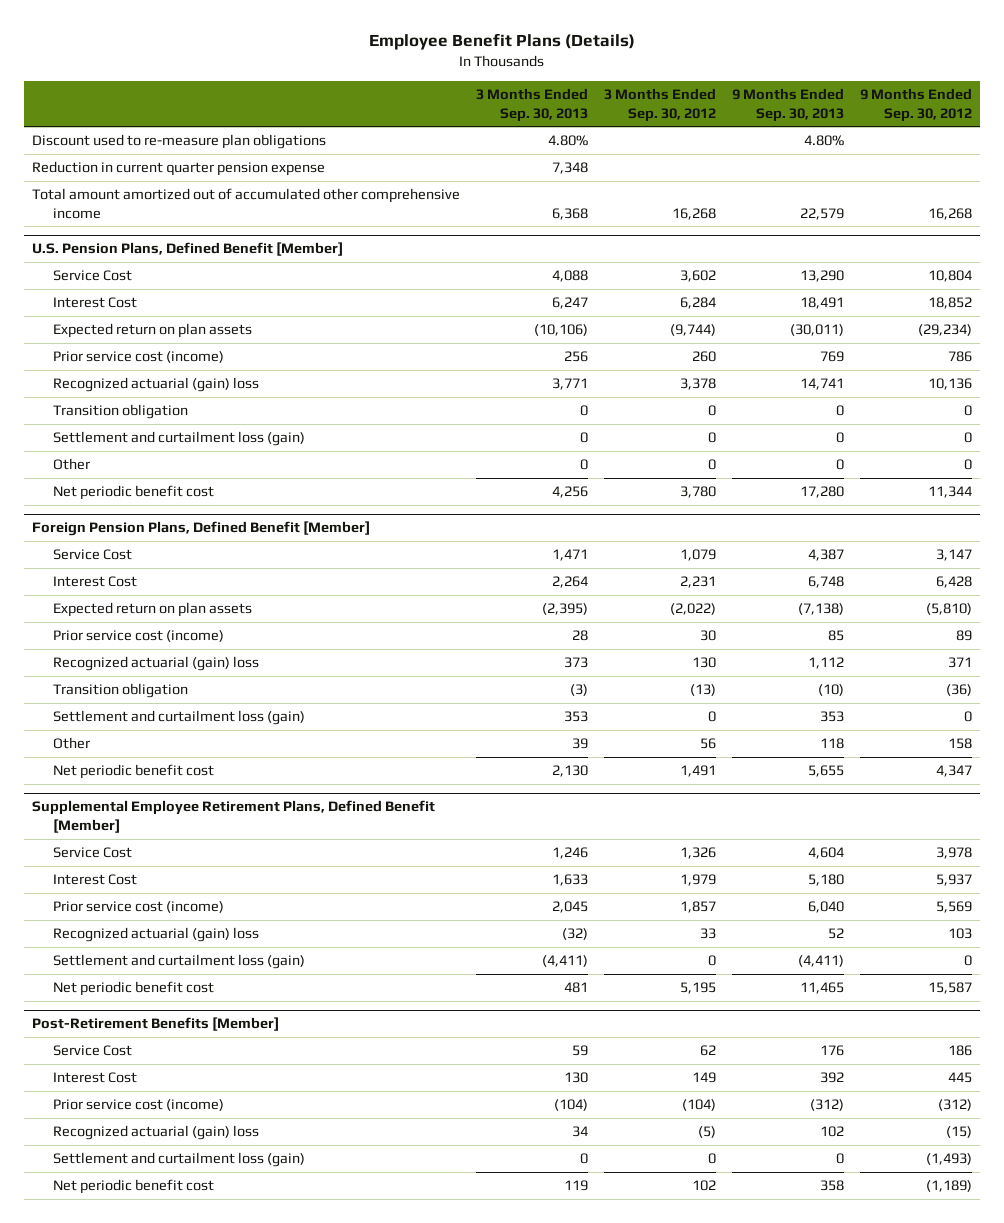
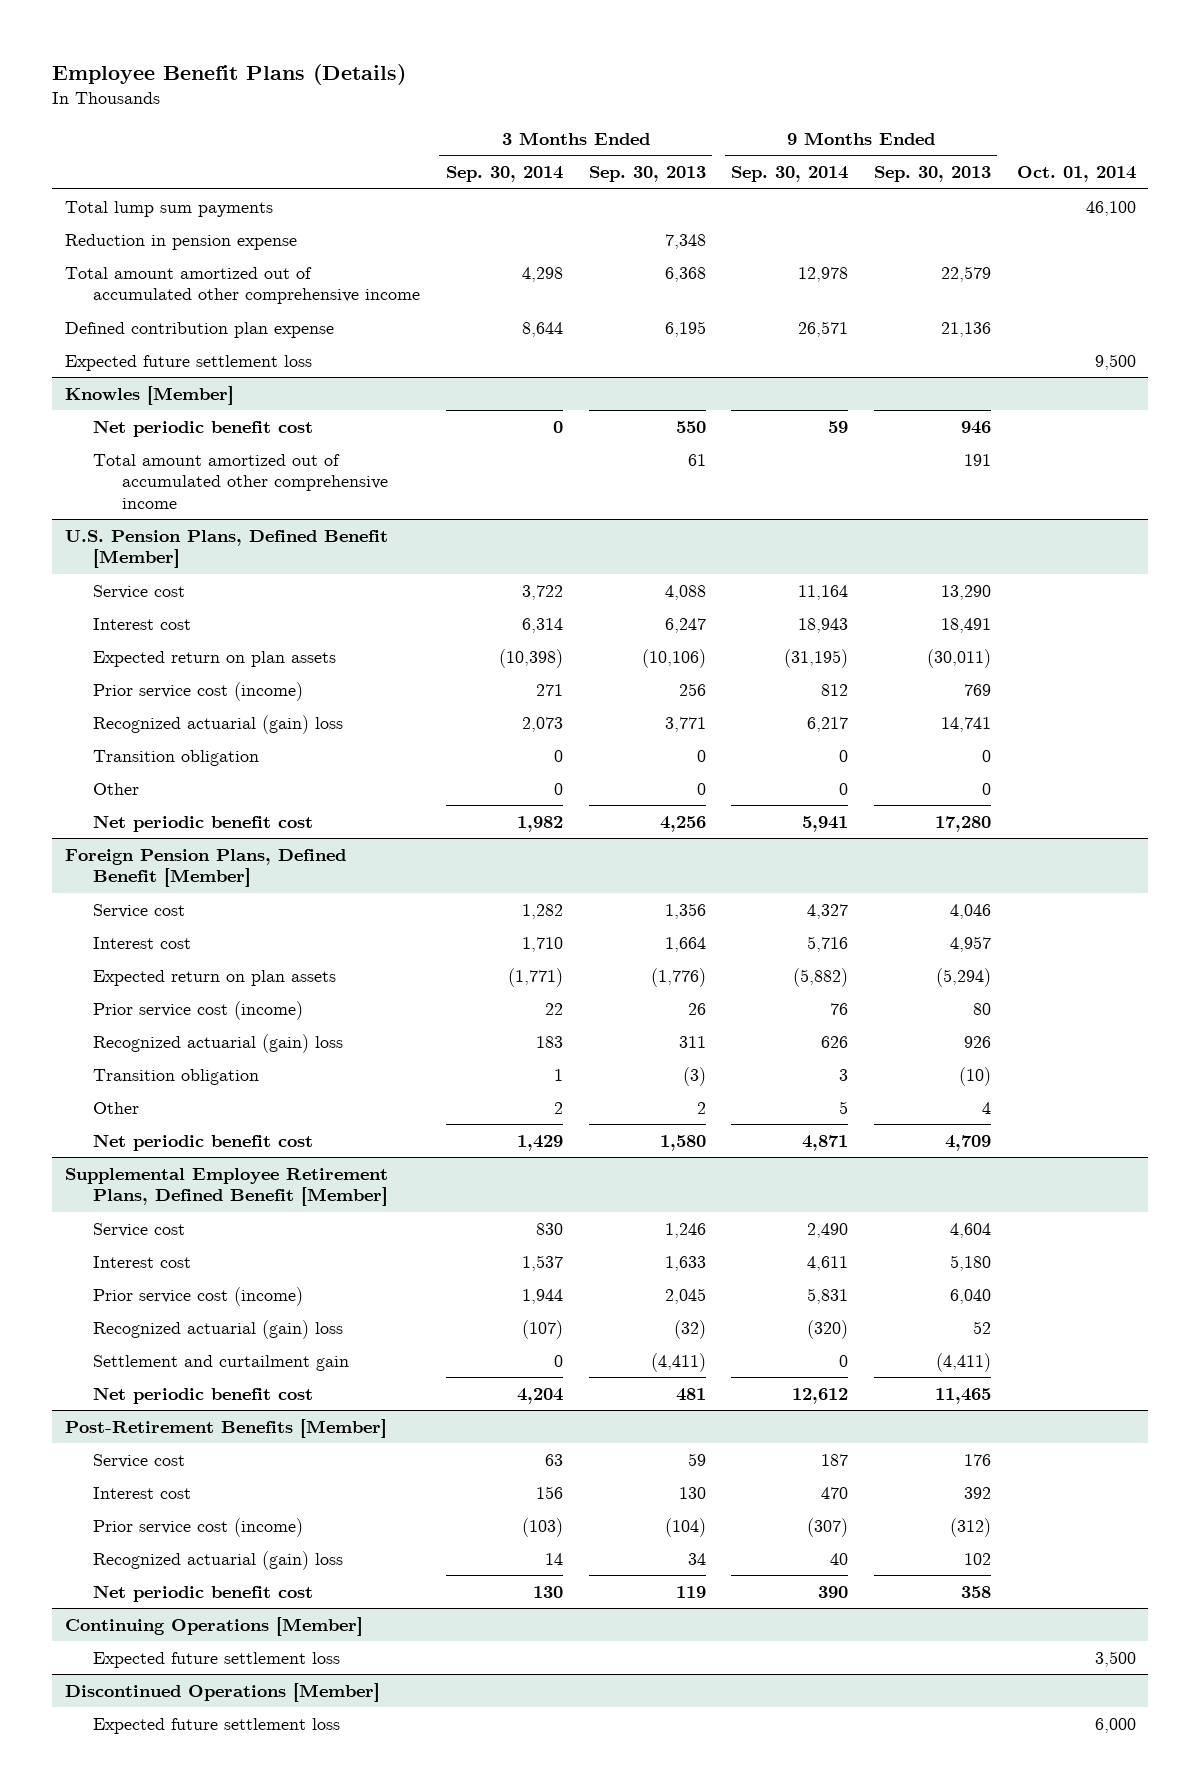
[603,88,716,122] 3 Months Ended Sep. 30, 2012 -> none
[860,88,973,122] 9 Months Ended Sep. 30, 2012 -> none
none -> [445,166,563,183] Sep. 30, 2014
none -> [731,166,849,183] Sep. 30, 2014
none -> [1016,166,1136,183] Oct. 01, 2014
[31,134,326,150] Discount used to re-measure plan obligations -> none
none -> [64,200,273,217] Total lump sum payments
[31,161,325,177] Reduction in current quarter pension expense -> [64,233,297,250] Reduction in pension expense
none -> [64,321,334,338] Defined contribution plan expense
none -> [64,354,312,371] Expected future settlement loss
none -> [64,385,234,405] Knowles [Member]
none -> [93,419,314,437] Net periodic benefit cost
none -> [93,453,388,509] Total amount amortized out of accumulated other comprehensive income
[53,270,133,282] Service Cost -> [93,584,186,599] Service cost
[53,297,138,309] Interest Cost -> [93,617,192,630] Interest cost
[53,431,306,447] Settlement and curtailment loss (gain) -> none
[53,549,133,561] Service Cost -> [93,903,186,918] Service cost
[551,549,588,562] 1,471 -> [664,902,706,919] 1,356
[808,549,845,562] 4,387 -> [949,903,991,919] 4,046
[53,576,138,588] Interest Cost -> [93,936,192,949] Interest cost
[551,576,588,589] 2,264 -> [664,936,706,952] 1,664
[808,576,845,589] 6,748 -> [949,935,991,952] 4,957
[541,603,588,616] (2,395) -> [650,967,706,987] (1,776)
[798,603,845,616] (7,138) -> [935,967,991,987] (5,294)
[571,630,588,642] 28 -> [687,1002,706,1015] 26
[828,630,845,642] 85 -> [972,1002,991,1015] 80
[563,657,588,669] 373 -> [678,1035,706,1048] 311
[808,657,845,670] 1,112 -> [963,1035,991,1048] 926
[53,710,306,726] Settlement and curtailment loss (gain) -> none
[571,738,588,750] 39 -> [696,1101,706,1114] 2
[820,738,845,750] 118 -> [981,1101,991,1114] 4
[551,765,588,778] 2,130 -> [659,1134,706,1151] 1,580
[808,765,845,778] 5,655 -> [944,1134,991,1151] 4,709
[53,847,133,859] Service Cost -> [93,1222,186,1237] Service cost
[53,874,138,886] Interest Cost -> [93,1255,192,1268] Interest cost
[53,954,306,970] Settlement and curtailment loss (gain) -> [93,1354,350,1371] Settlement and curtailment gain
[53,1045,133,1057] Service Cost -> [93,1453,186,1468] Service cost
[53,1072,138,1084] Interest Cost -> [93,1486,192,1499] Interest cost
[53,1152,306,1168] Settlement and curtailment loss (gain) -> none
none -> [64,1616,363,1636] Continuing Operations [Member]
none -> [93,1651,341,1668] Expected future settlement loss
none -> [64,1682,380,1702] Discontinued Operations [Member]
none -> [93,1717,341,1734] Expected future settlement loss

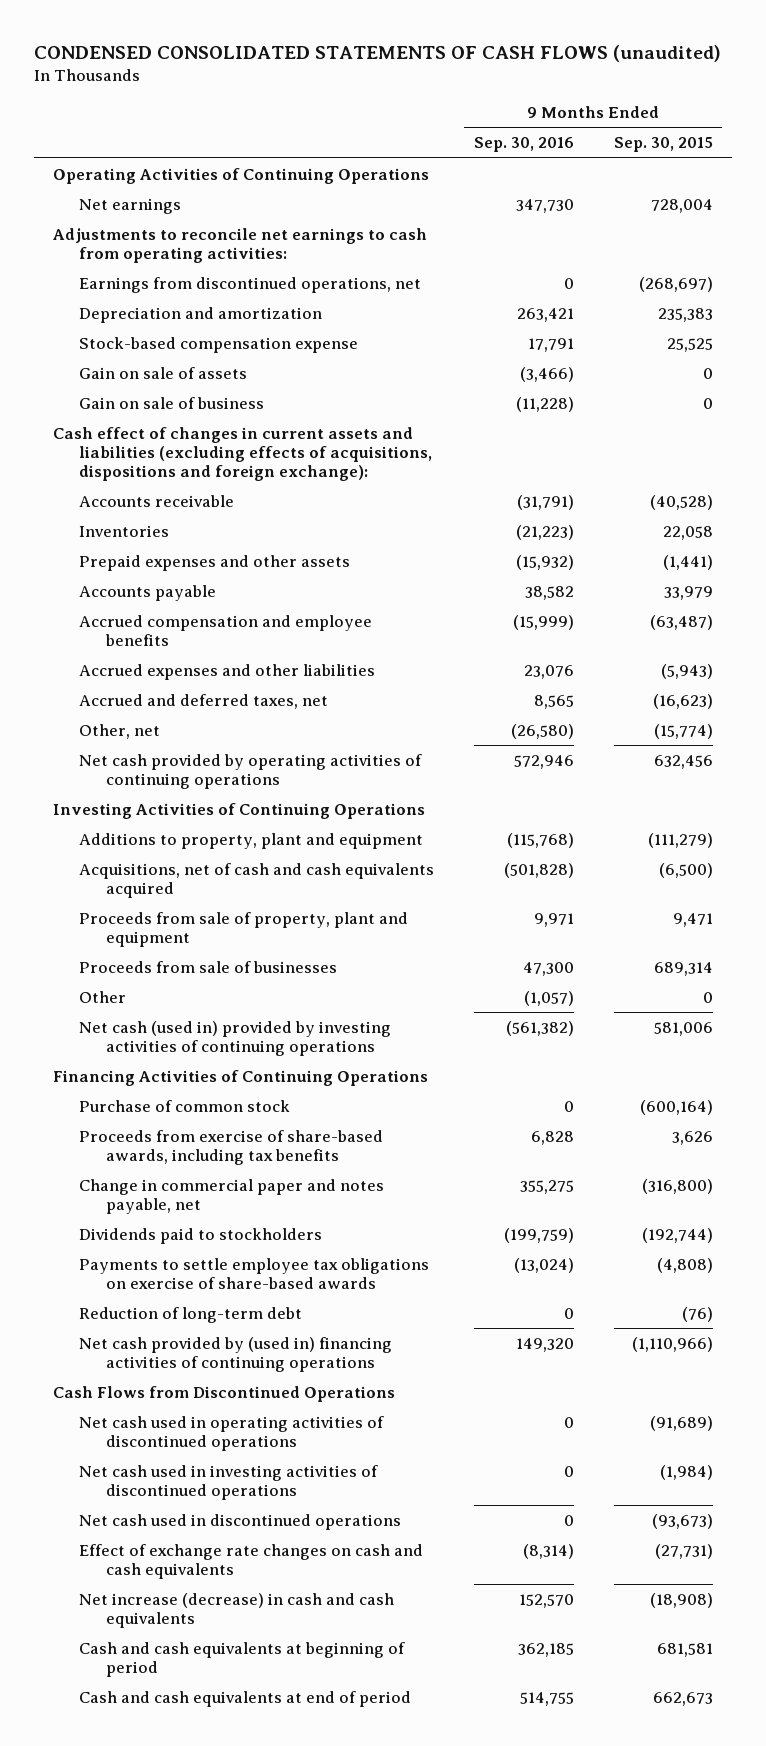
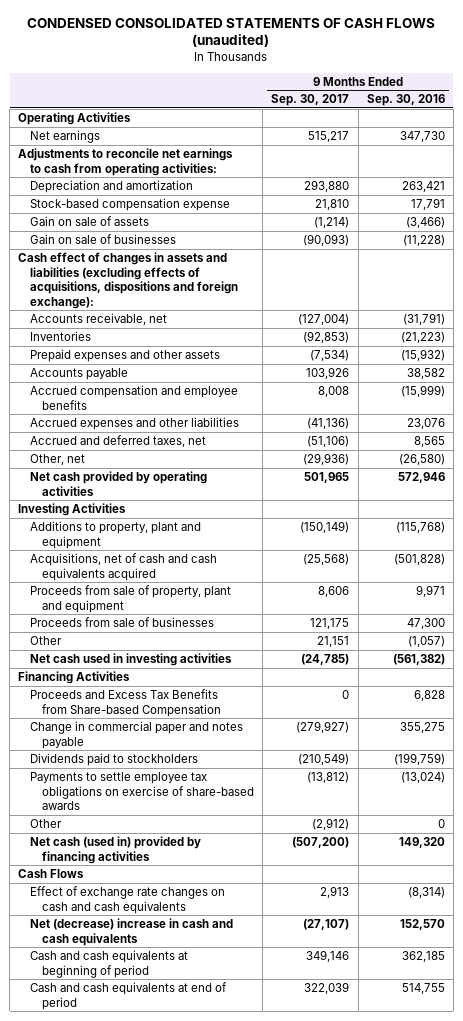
[613,137,713,153] Sep. 30, 2015 -> none
none -> [271,94,350,107] Sep. 30, 2017
[53,167,430,184] Operating Activities of Continuing Operations -> [18,112,132,126] Operating Activities
[79,276,422,293] Earnings from discontinued operations, net -> none
[79,396,265,409] Gain on sale of business -> [30,234,177,245] Gain on sale of businesses
[53,426,433,481] Cash effect of changes in current assets and liabilities (excluding effects of acquisitions, dispositions and foreign exchange): -> [18,252,239,309] Cash effect of changes in assets and liabilities (excluding effects of acquisitions, dispositions and foreign exchange):
[79,494,235,507] Accounts receivable -> [30,313,168,326] Accounts receivable, net
[79,753,423,789] Net cash provided by operating activities of continuing operations -> [30,471,208,496] Net cash provided by operating activities
[53,802,426,819] Investing Activities of Continuing Operations -> [18,503,127,517] Investing Activities
[79,1099,291,1112] Purchase of common stock -> none
[79,1020,392,1056] Net cash (used in) provided by investing activities of continuing operations -> [30,653,233,667] Net cash used in investing activities
[53,1069,429,1086] Financing Activities of Continuing Operations -> [18,671,131,685] Financing Activities
[79,1129,384,1165] Proceeds from exercise of share-based awards, including tax benefits -> [30,689,222,717] Proceeds and Excess Tax Benefits from Share-based Compensation
[79,1178,385,1214] Change in commercial paper and notes payable, net -> [30,721,244,749] Change in commercial paper and notes payable
[79,1306,303,1323] Reduction of long-term debt -> none
[79,1415,385,1451] Net cash used in operating activities of discontinued operations -> none
[79,1464,379,1500] Net cash used in investing activities of discontinued operations -> none
[79,1513,402,1530] Net cash used in discontinued operations -> none
none -> [30,819,63,829] Other
[79,1336,393,1372] Net cash provided by (used in) financing activities of continuing operations -> [30,836,202,864] Net cash (used in) provided by financing activities
[53,1385,396,1402] Cash Flows from Discontinued Operations -> [18,869,85,879] Cash Flows
[79,1592,395,1628] Net increase (decrease) in cash and cash equivalents -> [30,918,234,946] Net (decrease) increase in cash and cash equivalents

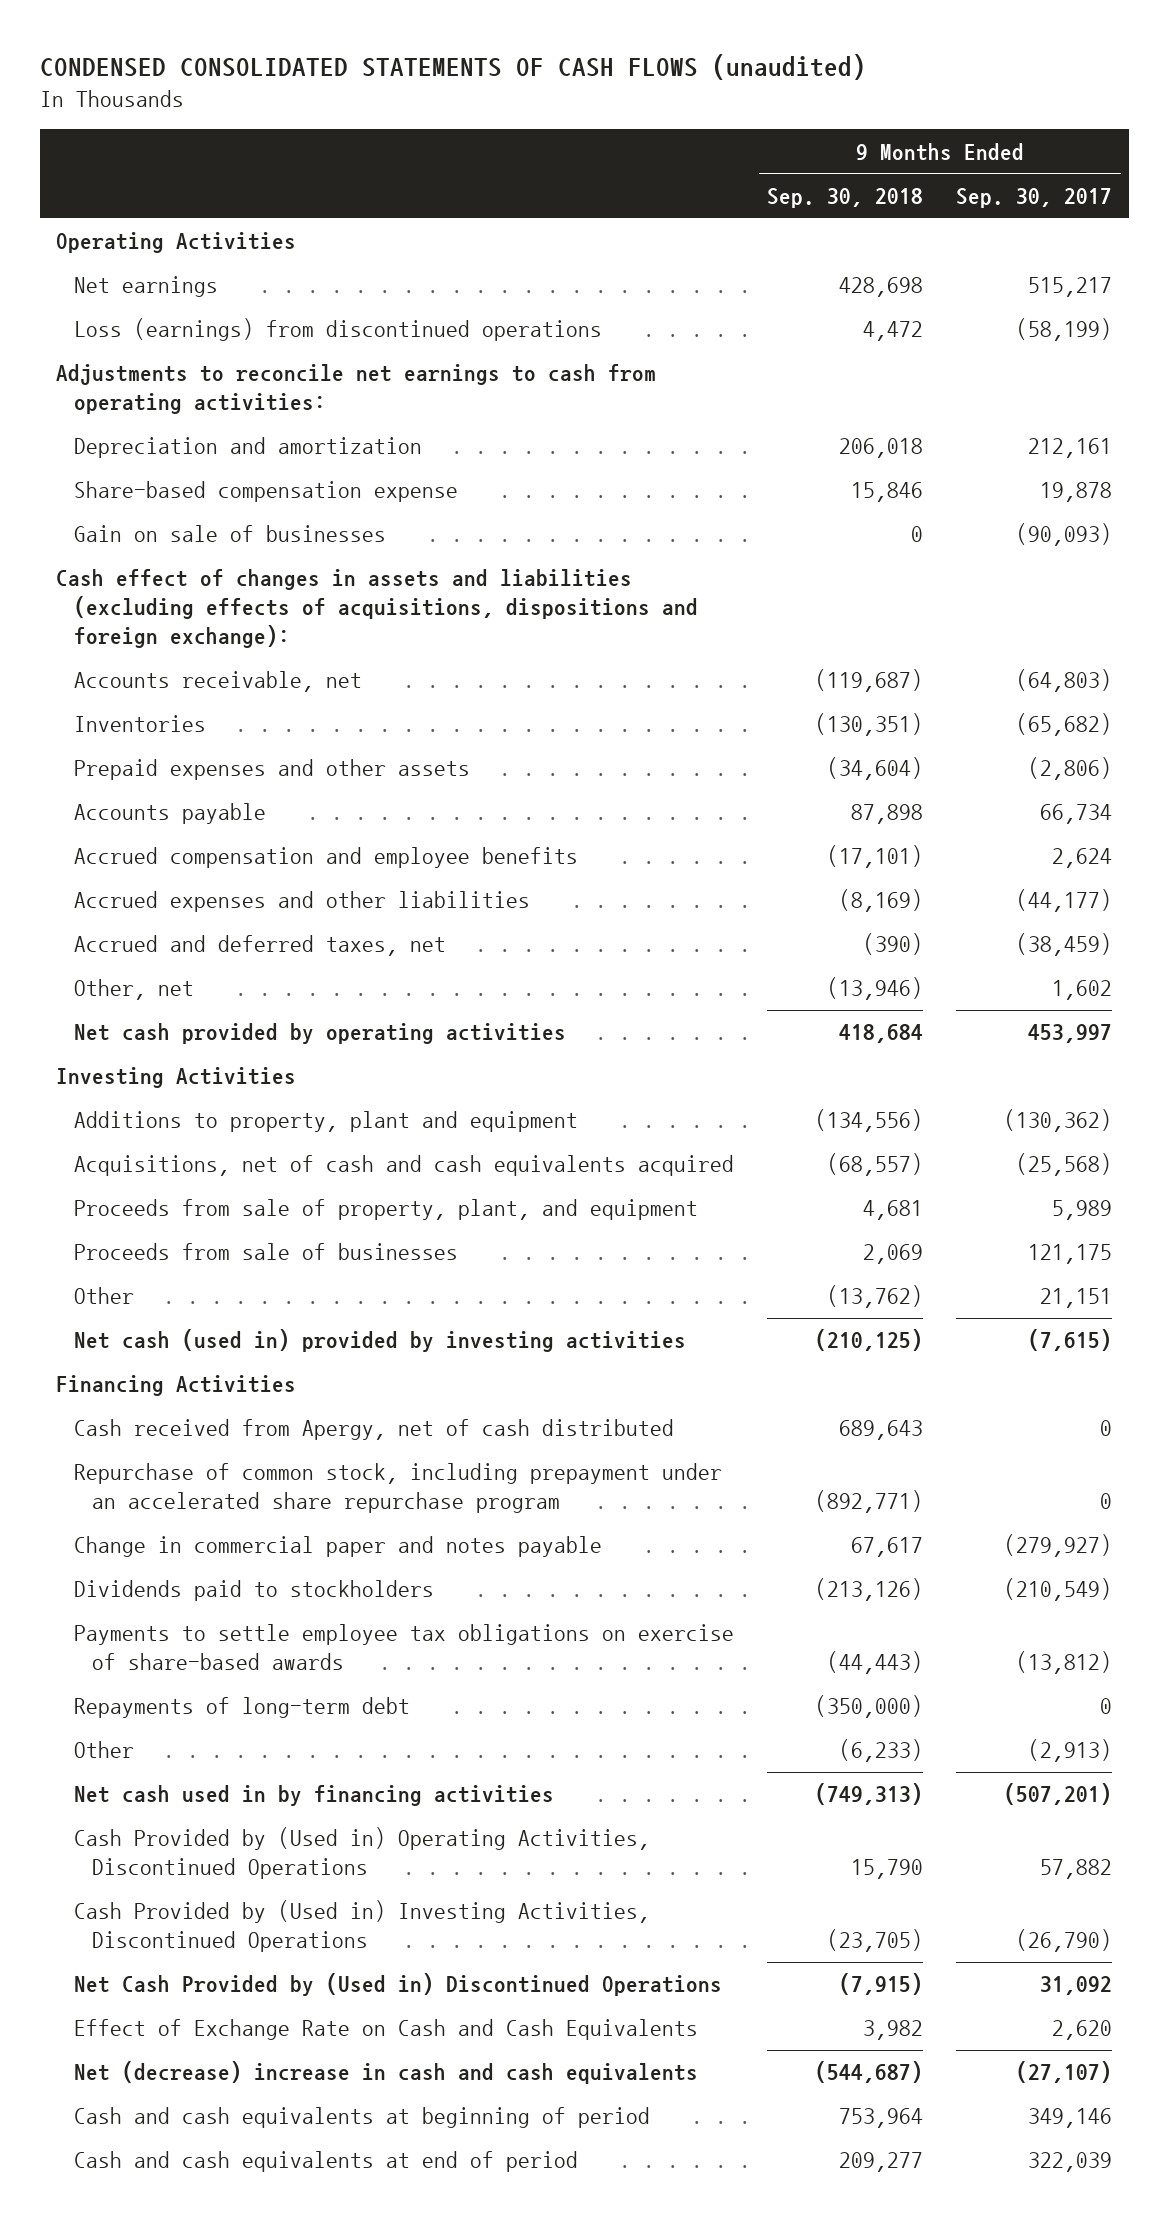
[366,94,445,107] Sep. 30, 2016 -> none
none -> [767,187,924,208] Sep. 30, 2018
none -> [74,318,603,342] Loss (earnings) from discontinued operations
[30,216,150,227] Gain on sale of assets -> none
[304,180,350,193] 293,880 -> [1028,438,1113,459] 212,161
[30,198,231,212] Stock-based compensation expense -> [74,481,459,503] Share-based compensation expense
[315,199,350,211] 21,810 -> [1040,482,1113,503] 19,878
[298,314,350,326] (127,004) -> [1016,669,1113,693] (64,803)
[303,331,350,344] (92,853) -> [1016,713,1113,737] (65,682)
[310,350,350,362] (7,534) -> [1028,757,1113,781] (2,806)
[306,367,350,380] 103,926 -> [1040,804,1113,825] 66,734
[318,386,350,398] 8,008 -> [1052,848,1113,869] 2,624
[307,418,350,430] (41,136) -> [1016,889,1113,913] (44,177)
[307,436,350,448] (51,106) -> [1016,933,1113,957] (38,459)
[303,453,350,466] (29,936) -> [1052,980,1113,1001] 1,602
[304,472,350,484] 501,965 -> [1028,1024,1113,1044] 453,997
[300,521,350,534] (150,149) -> [1004,1109,1113,1133] (130,362)
[30,585,232,613] Proceeds from sale of property, plant and equipment -> [74,1199,699,1221] Proceeds from sale of property, plant, and equipment
[318,586,350,598] 8,606 -> [1052,1200,1113,1221] 5,989
[30,653,233,667] Net cash used in investing activities -> [74,1329,687,1353] Net cash (used in) provided by investing activities
[301,654,350,666] (24,785) -> [1028,1329,1113,1352] (7,615)
[30,689,222,717] Proceeds and Excess Tax Benefits from Share-based Compensation -> none
none -> [74,1419,675,1441] Cash received from Apergy, net of cash distributed
none -> [74,1463,723,1514] Repurchase of common stock, including prepayment under an accelerated share repurchase program
[18,869,85,879] Cash Flows -> none
none -> [74,1697,411,1719] Repayments of long-term debt
[312,818,350,831] (2,912) -> [1028,1739,1113,1763] (2,913)
[30,836,202,864] Net cash (used in) provided by financing activities -> [74,1785,555,1807] Net cash used in by financing activities
[292,837,350,849] (507,200) -> [1004,1783,1113,1806] (507,201)
none -> [74,1827,651,1880] Cash Provided by (Used in) Operating Activities, Discontinued Operations
none -> [74,1900,651,1953] Cash Provided by (Used in) Investing Activities, Discontinued Operations
none -> [74,1973,723,1997] Net Cash Provided by (Used in) Discontinued Operations
[30,886,226,914] Effect of exchange rate changes on cash and cash equivalents -> [74,2019,699,2041] Effect of Exchange Rate on Cash and Cash Equivalents
[320,886,350,899] 2,913 -> [1052,2020,1113,2041] 2,620

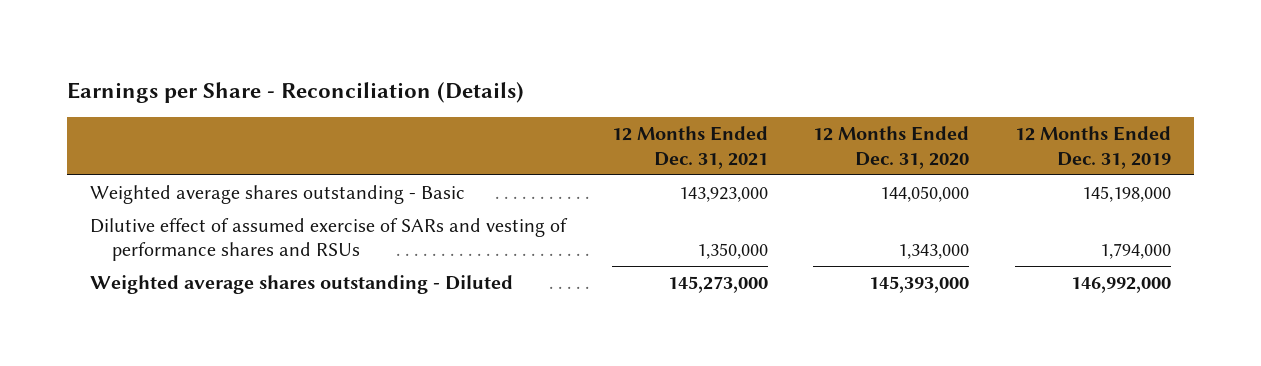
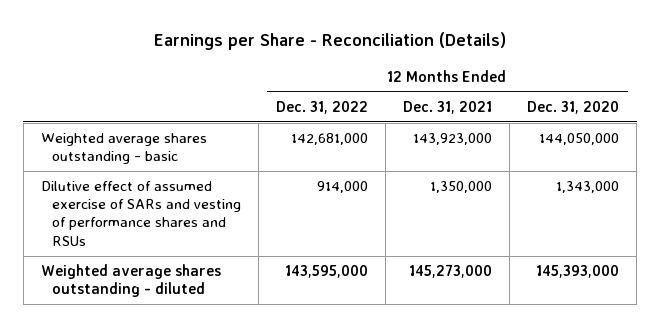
[1015,126,1172,169] 12 Months Ended Dec. 31, 2019 -> none
none -> [275,100,368,114] Dec. 31, 2022
[89,185,465,205] Weighted average shares outstanding - Basic -> [40,133,207,165] Weighted average shares outstanding - basic
[89,275,513,295] Weighted average shares outstanding - Diluted -> [40,264,221,298] Weighted average shares outstanding - diluted

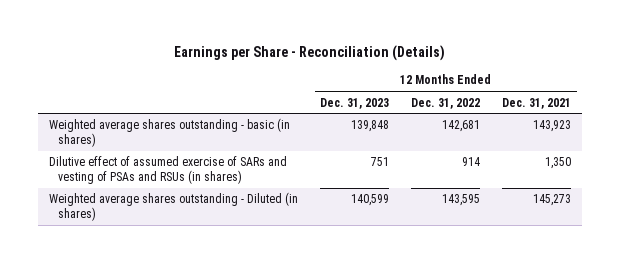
[527,100,620,114] Dec. 31, 2020 -> none
none -> [320,97,390,109] Dec. 31, 2023
[40,133,207,165] Weighted average shares outstanding - basic -> [49,118,291,148] Weighted average shares outstanding - basic (in shares)
[290,133,368,146] 142,681,000 -> [442,120,481,133] 142,681
[412,133,492,146] 143,923,000 -> [533,120,572,133] 143,923
[40,181,241,246] Dilutive effect of assumed exercise of SARs and vesting of performance shares and RSUs -> [49,156,288,185] Dilutive effect of assumed exercise of SARs and vesting of PSAs and RSUs (in shares)
[316,181,368,194] 914,000 -> [462,157,481,167] 914
[429,181,492,194] 1,350,000 -> [545,157,572,170] 1,350
[40,264,221,298] Weighted average shares outstanding - diluted -> [49,192,299,222] Weighted average shares outstanding - Diluted (in shares)
[284,265,368,279] 143,595,000 -> [442,194,481,207] 143,595
[408,264,492,279] 145,273,000 -> [533,194,572,207] 145,273

